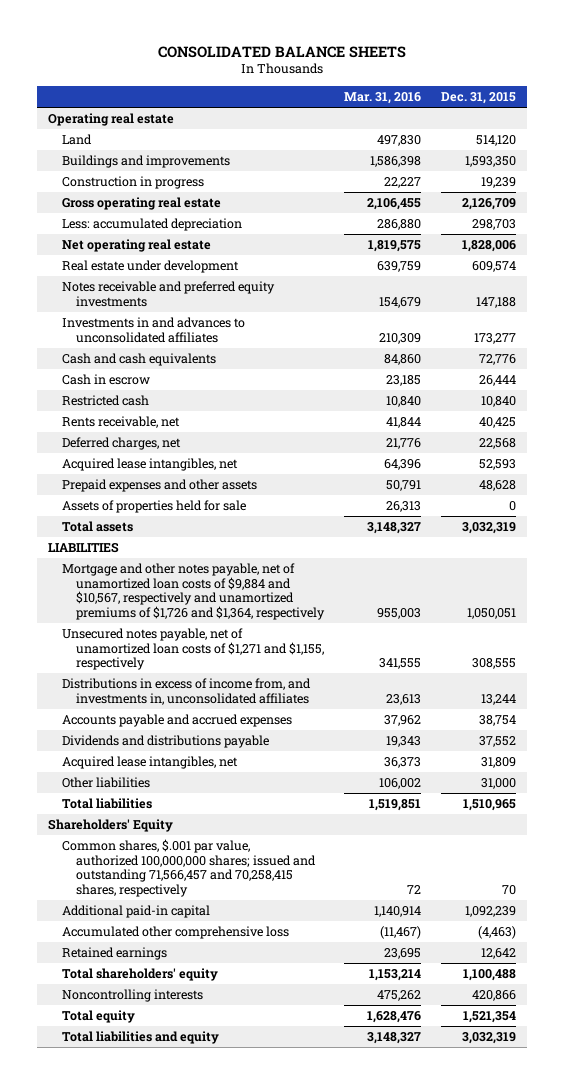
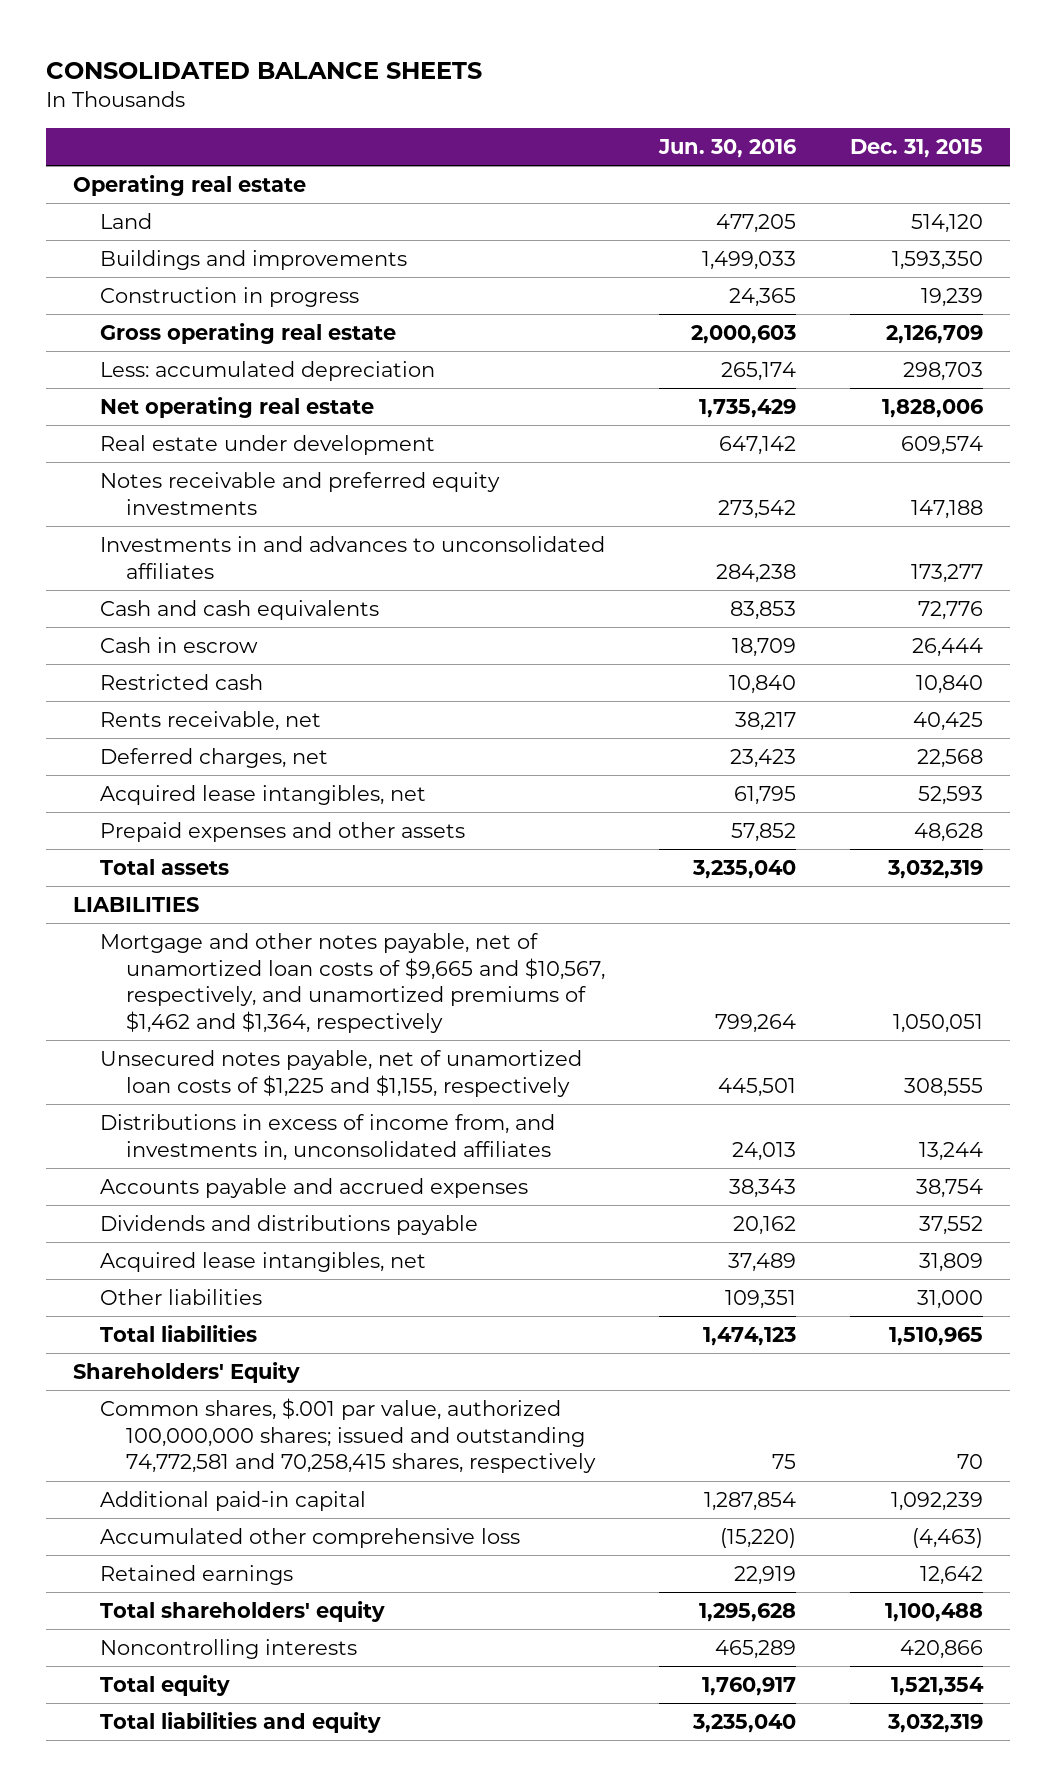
[344,92,422,105] Mar. 31, 2016 -> none
none -> [658,138,797,158] Jun. 30, 2016
[61,500,246,514] Assets of properties held for sale -> none
[61,563,326,620] Mortgage and other notes payable, net of unamortized loan costs of $9,884 and $10,567, respectively and unamortized premiums of $1,726 and $1,364, respectively -> [99,933,606,1034] Mortgage and other notes payable, net of unamortized loan costs of $9,665 and $10,567, respectively, and unamortized premiums of $1,462 and $1,364, respectively
[61,628,325,671] Unsecured notes payable, net of unamortized loan costs of $1,271 and $1,155, respectively -> [99,1050,582,1097] Unsecured notes payable, net of unamortized loan costs of $1,225 and $1,155, respectively
[61,839,317,897] Common shares, $.001 par value, authorized 100,000,000 shares; issued and outstanding 71,566,457 and 70,258,415 shares, respectively -> [99,1398,597,1474] Common shares, $.001 par value, authorized 100,000,000 shares; issued and outstanding 74,772,581 and 70,258,415 shares, respectively

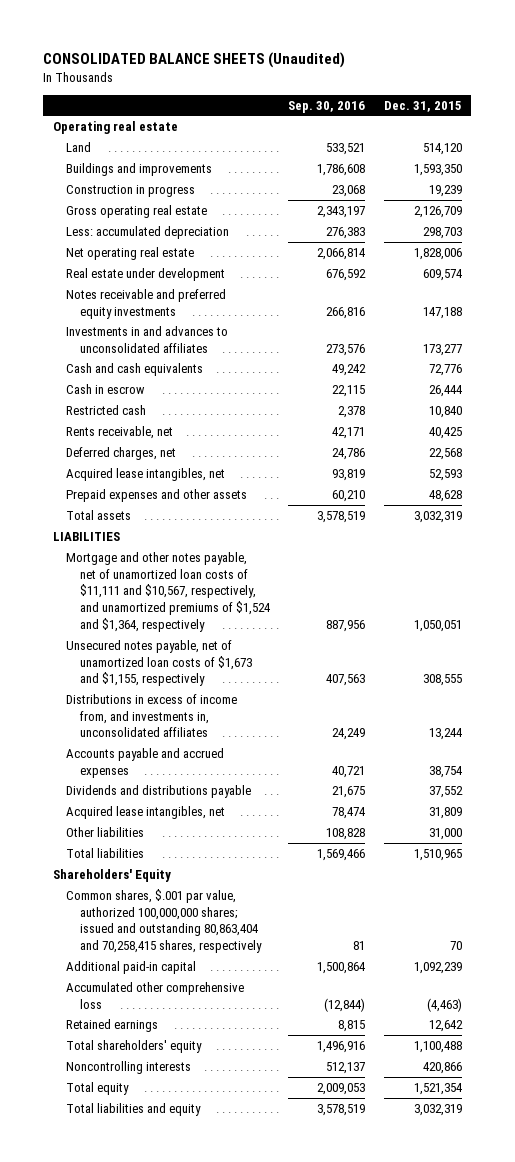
[45,61,482,79] CONSOLIDATED BALANCE SHEETS -> [43,51,346,68] CONSOLIDATED BALANCE SHEETS (Unaudited)
[658,138,797,158] Jun. 30, 2016 -> none
none -> [288,100,366,113] Sep. 30, 2016
[99,933,606,1034] Mortgage and other notes payable, net of unamortized loan costs of $9,665 and $10,567, respectively, and unamortized premiums of $1,462 and $1,364, respectively -> [66,551,271,632] Mortgage and other notes payable, net of unamortized loan costs of $11,111 and $10,567, respectively, and unamortized premiums of $1,524 and $1,364, respectively
[99,1050,582,1097] Unsecured notes payable, net of unamortized loan costs of $1,225 and $1,155, respectively -> [66,639,252,687] Unsecured notes payable, net of unamortized loan costs of $1,673 and $1,155, respectively
[99,1398,597,1474] Common shares, $.001 par value, authorized 100,000,000 shares; issued and outstanding 74,772,581 and 70,258,415 shares, respectively -> [66,888,262,954] Common shares, $.001 par value, authorized 100,000,000 shares; issued and outstanding 80,863,404 and 70,258,415 shares, respectively

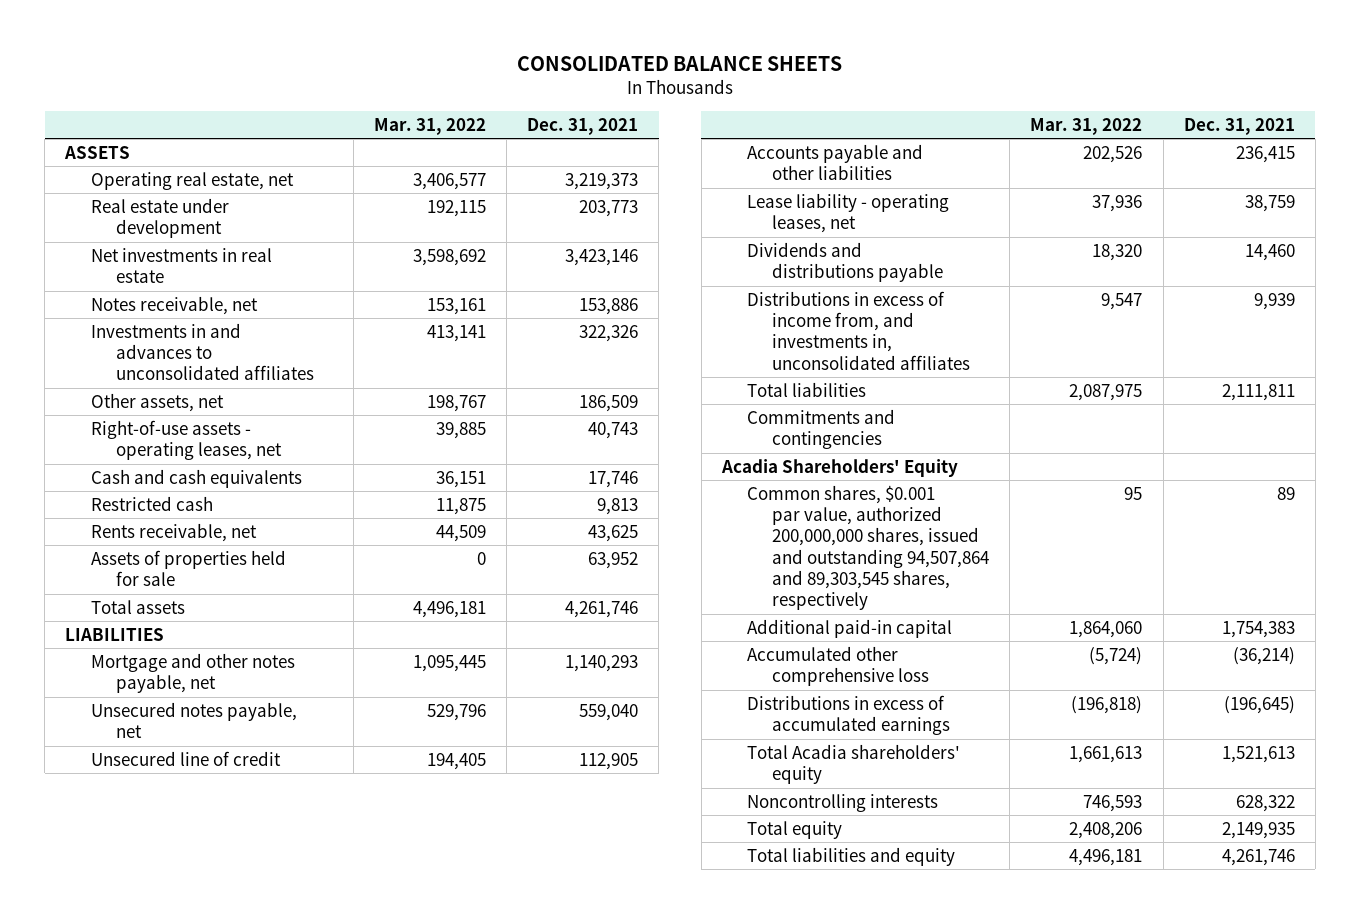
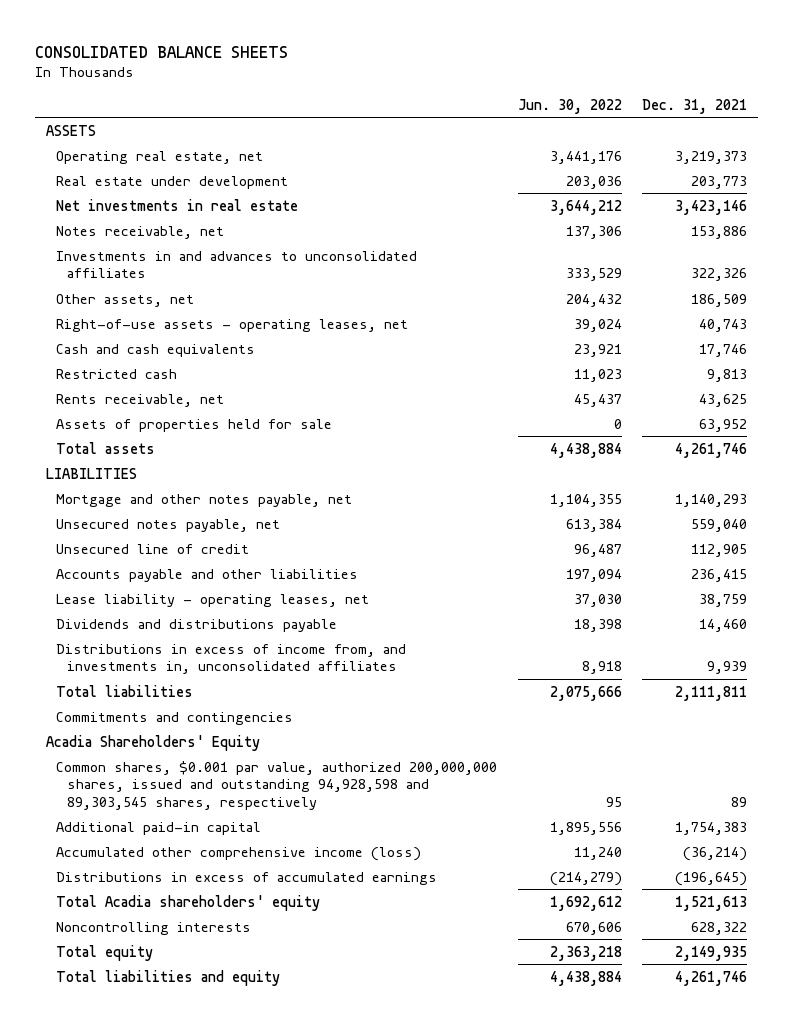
[374,117,487,135] Mar. 31, 2022 -> none
none -> [517,98,622,114] Jun. 30, 2022
[747,484,990,611] Common shares, $0.001 par value, authorized 200,000,000 shares, issued and outstanding 94,507,864 and 89,303,545 shares, respectively -> [56,760,498,810] Common shares, $0.001 par value, authorized 200,000,000 shares, issued and outstanding 94,928,598 and 89,303,545 shares, respectively
[747,645,930,687] Accumulated other comprehensive loss -> [56,846,422,861] Accumulated other comprehensive income (loss)

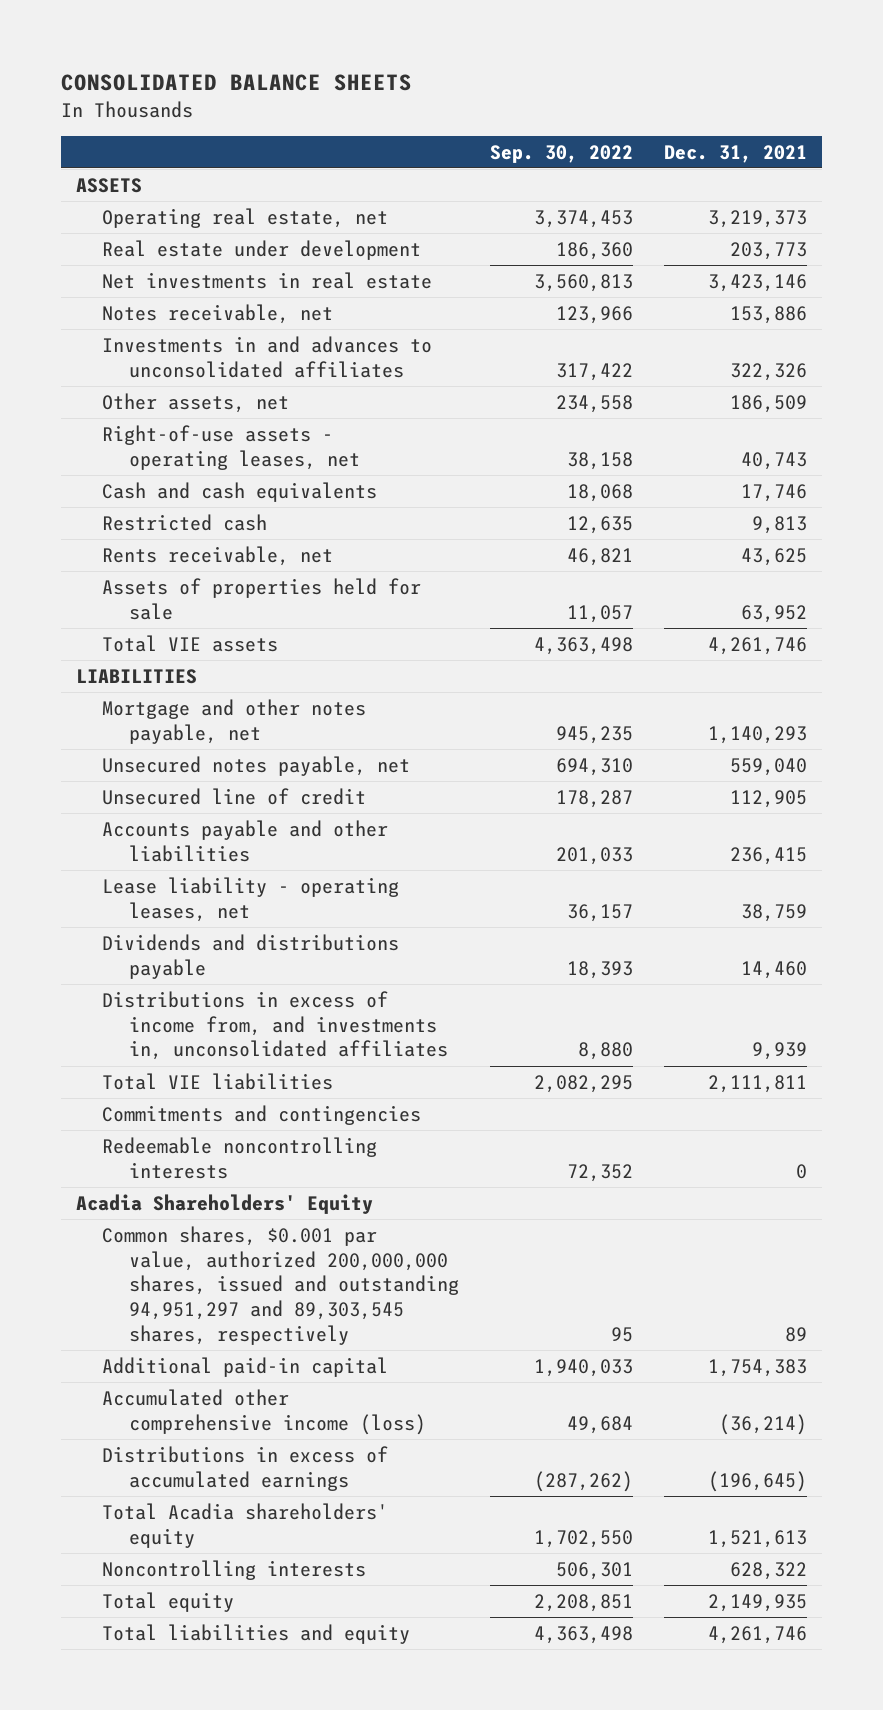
[517,98,622,114] Jun. 30, 2022 -> none
none -> [489,144,633,163] Sep. 30, 2022
[56,441,156,454] Total assets -> [102,634,279,652] Total VIE assets
[56,684,194,697] Total liabilities -> [102,1072,334,1090] Total VIE liabilities
none -> [102,1136,378,1179] Redeemable noncontrolling interests
[56,760,498,810] Common shares, $0.001 par value, authorized 200,000,000 shares, issued and outstanding 94,928,598 and 89,303,545 shares, respectively -> [102,1225,459,1345] Common shares, $0.001 par value, authorized 200,000,000 shares, issued and outstanding 94,951,297 and 89,303,545 shares, respectively

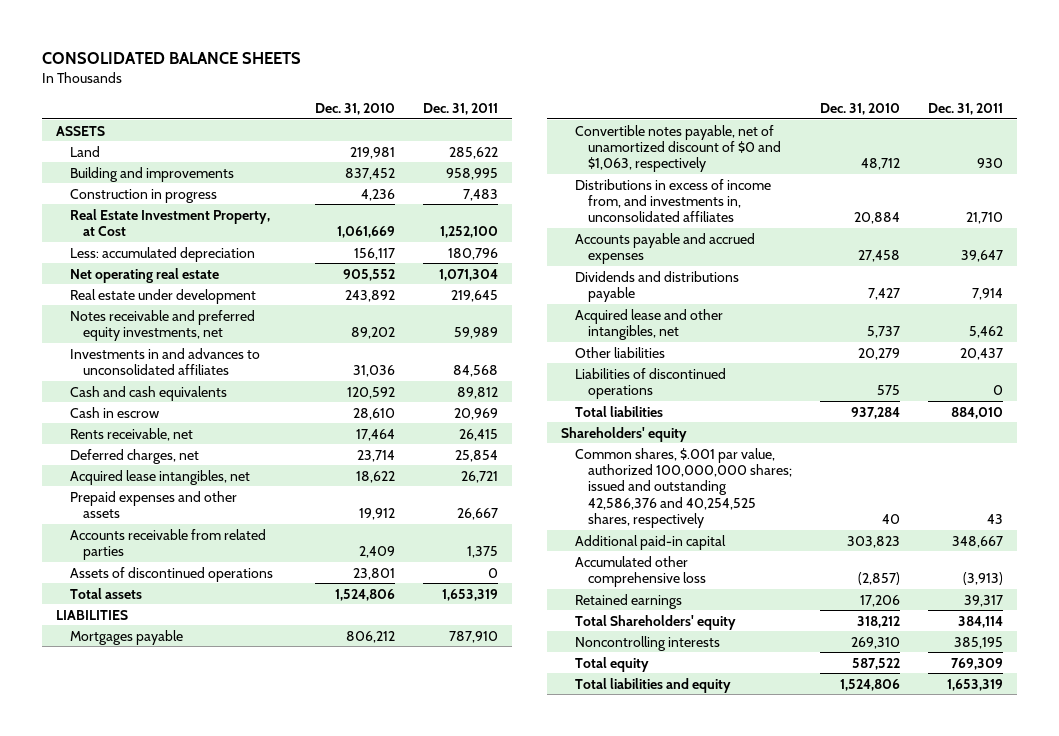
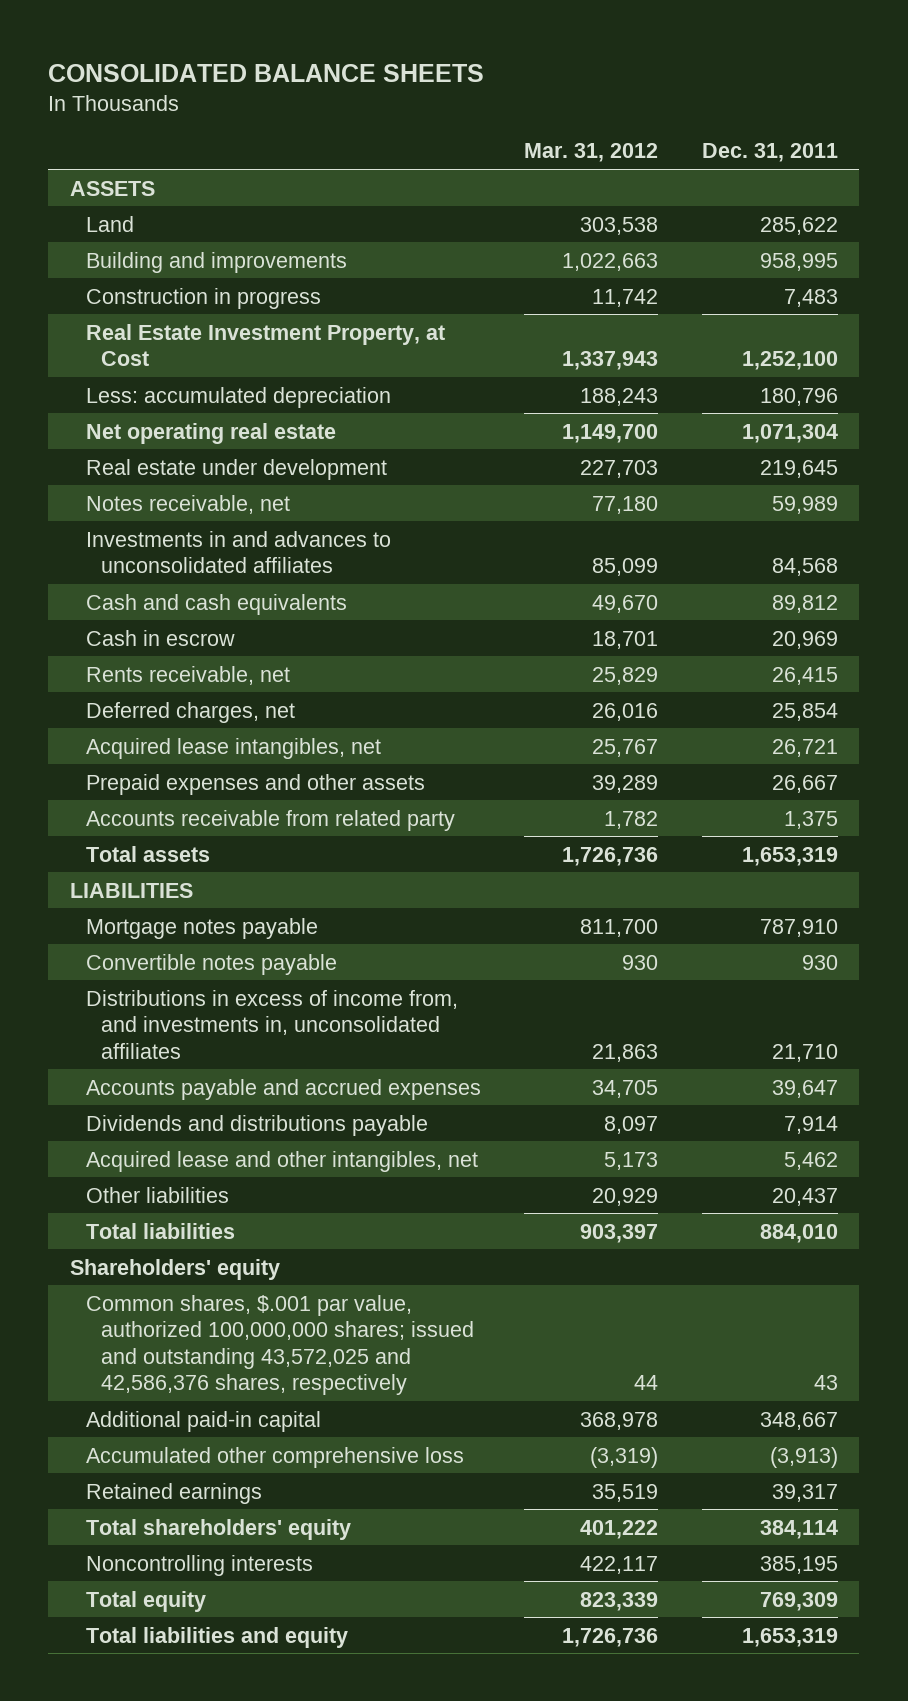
[315,103,396,116] Dec. 31, 2010 -> none
none -> [524,143,659,163] Mar. 31, 2012
[69,309,255,341] Notes receivable and preferred equity investments, net -> [85,494,290,514] Notes receivable, net
[69,566,273,582] Assets of discontinued operations -> none
[69,528,266,560] Accounts receivable from related parties -> [85,809,455,831] Accounts receivable from related party
[69,629,183,645] Mortgages payable -> [85,917,318,939] Mortgage notes payable
[574,124,782,173] Convertible notes payable, net of unamortized discount of $0 and $1,063, respectively -> [85,953,337,975] Convertible notes payable
[574,367,726,399] Liabilities of discontinued operations -> none
[574,447,793,528] Common shares, $.001 par value, authorized 100,000,000 shares; issued and outstanding 42,586,376 and 40,254,525 shares, respectively -> [85,1294,474,1396] Common shares, $.001 par value, authorized 100,000,000 shares; issued and outstanding 43,572,025 and 42,586,376 shares, respectively
[574,614,736,630] Total Shareholders' equity -> [85,1518,351,1540] Total shareholders' equity

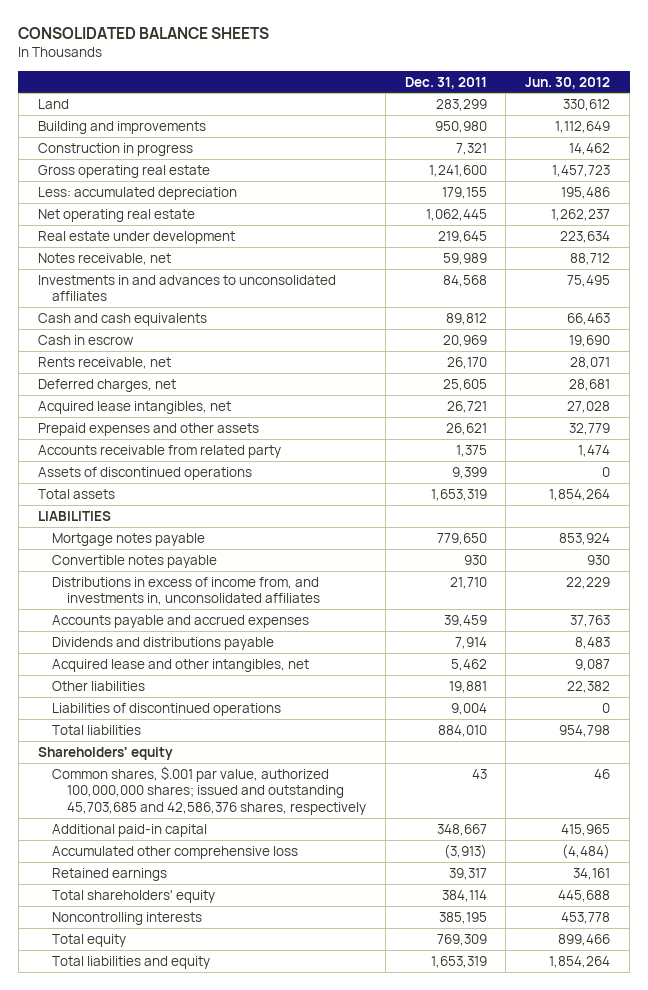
[524,143,659,163] Mar. 31, 2012 -> none
none -> [525,76,611,89] Jun. 30, 2012
[70,180,156,196] ASSETS -> none
[759,216,838,235] 285,622 -> [435,98,487,111] 283,299
[759,252,838,271] 958,995 -> [434,120,487,133] 950,980
[783,288,838,307] 7,483 -> [455,142,487,155] 7,321
[85,323,445,367] Real Estate Investment Property, at Cost -> [37,164,210,178] Gross operating real estate
[741,351,838,371] 1,252,100 -> [428,164,487,177] 1,241,600
[759,387,838,406] 180,796 -> [441,186,487,199] 179,155
[741,423,838,443] 1,071,304 -> [425,208,487,221] 1,062,445
[771,666,838,685] 26,415 -> [446,356,487,369] 26,170
[771,702,838,721] 25,854 -> [442,378,487,391] 25,605
[771,774,838,793] 26,667 -> [445,422,487,435] 26,621
none -> [37,466,252,480] Assets of discontinued operations
[759,918,838,937] 787,910 -> [436,532,487,545] 779,650
[771,1079,838,1098] 39,647 -> [443,614,487,627] 39,459
[771,1187,838,1206] 20,437 -> [448,680,487,693] 19,881
none -> [52,702,282,716] Liabilities of discontinued operations
[85,1294,474,1396] Common shares, $.001 par value, authorized 100,000,000 shares; issued and outstanding 43,572,025 and 42,586,376 shares, respectively -> [52,765,366,815] Common shares, $.001 par value, authorized 100,000,000 shares; issued and outstanding 45,703,685 and 42,586,376 shares, respectively

